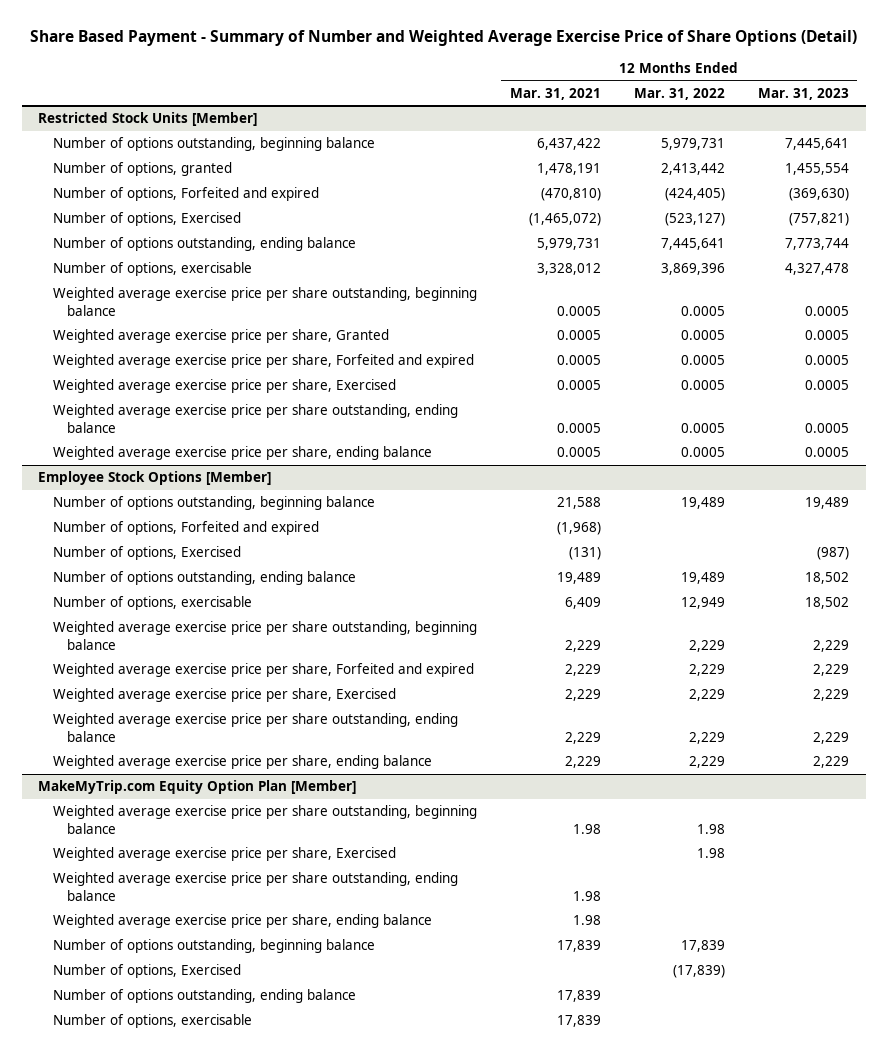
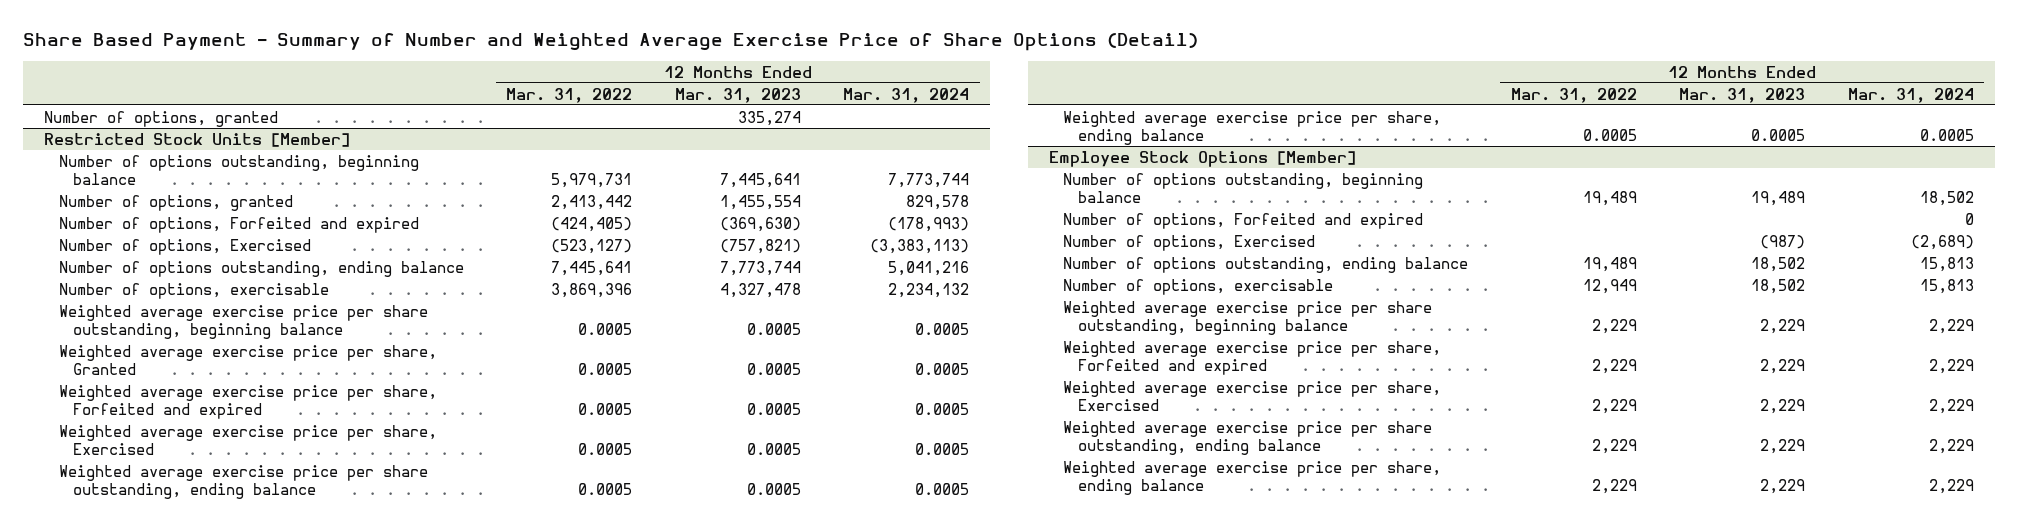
[509,87,601,100] Mar. 31, 2021 -> none
none -> [843,87,970,103] Mar. 31, 2024
none -> [44,110,279,127] Number of options, granted
[38,780,357,795] MakeMyTrip.com Equity Option Plan [Member] -> none
[52,805,477,834] Weighted average exercise price per share outstanding, beginning balance -> none
[52,847,396,862] Weighted average exercise price per share, Exercised -> none
[52,872,458,901] Weighted average exercise price per share outstanding, ending balance -> none
[52,914,432,929] Weighted average exercise price per share, ending balance -> none
[52,939,375,954] Number of options outstanding, beginning balance -> none
[52,964,241,979] Number of options, Exercised -> none
[52,989,356,1004] Number of options outstanding, ending balance -> none
[52,1014,252,1029] Number of options, exercisable -> none

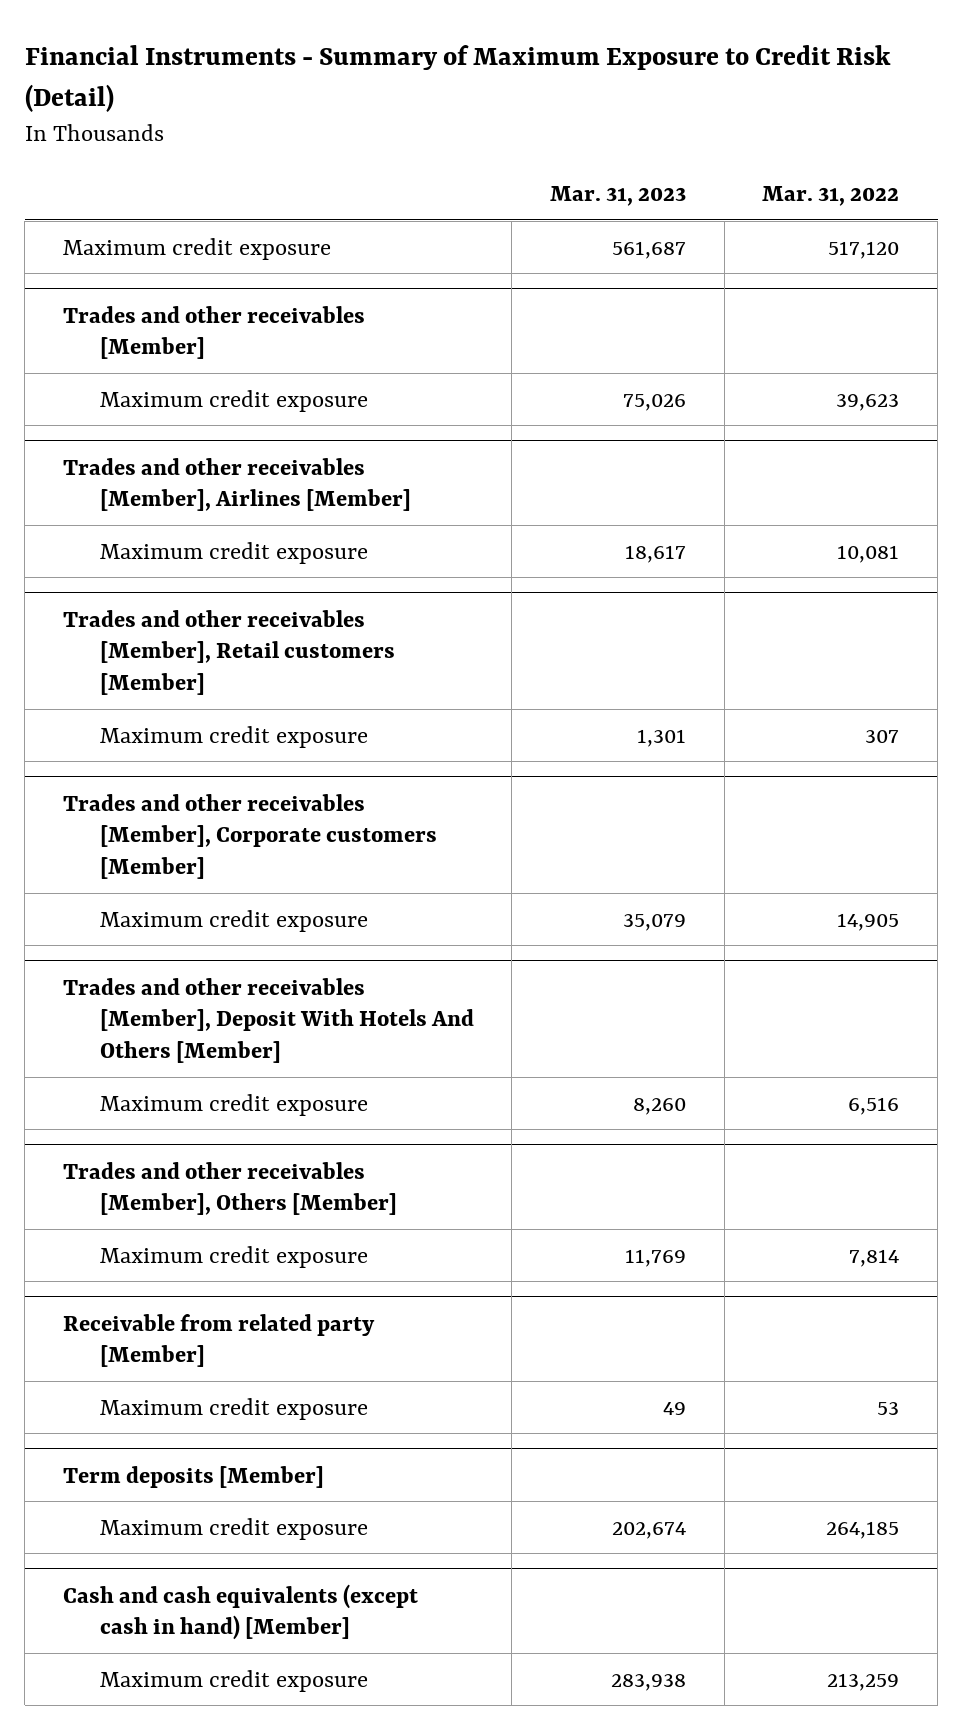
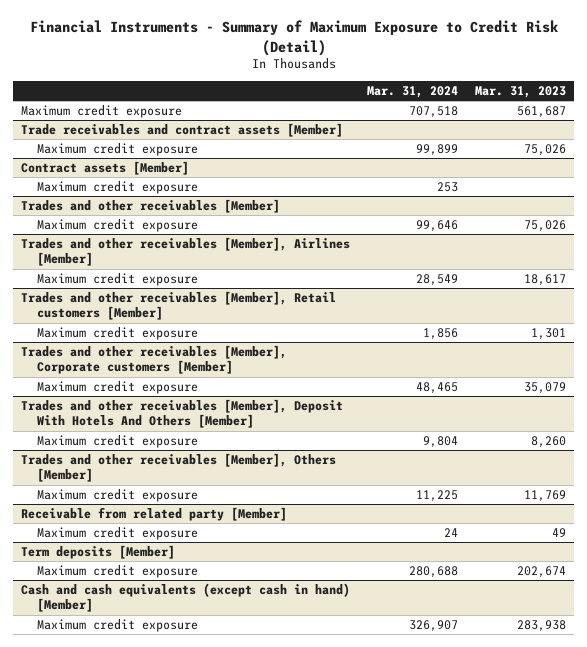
[762,185,900,206] Mar. 31, 2022 -> none
none -> [367,85,459,98] Mar. 31, 2024
none -> [21,123,344,138] Trade receivables and contract assets [Member]
none -> [37,143,199,157] Maximum credit exposure
none -> [21,161,190,176] Contract assets [Member]
none -> [37,181,199,195] Maximum credit exposure

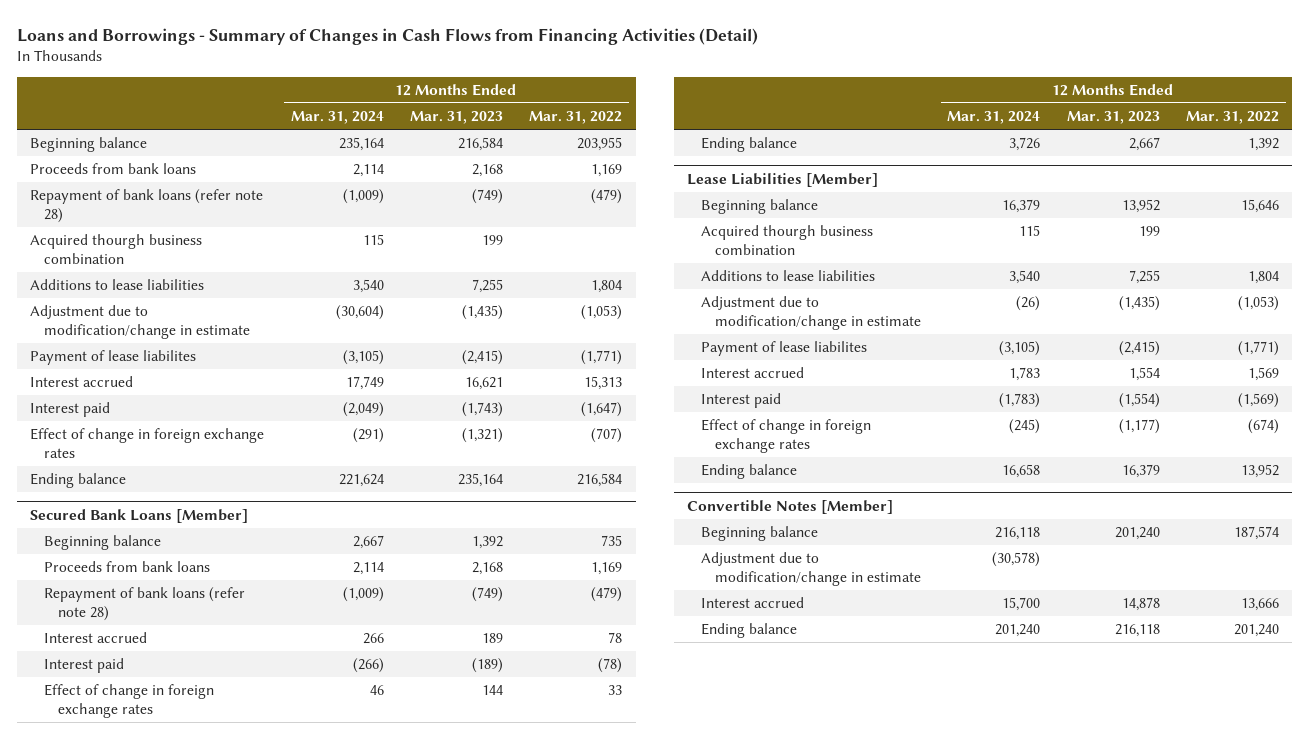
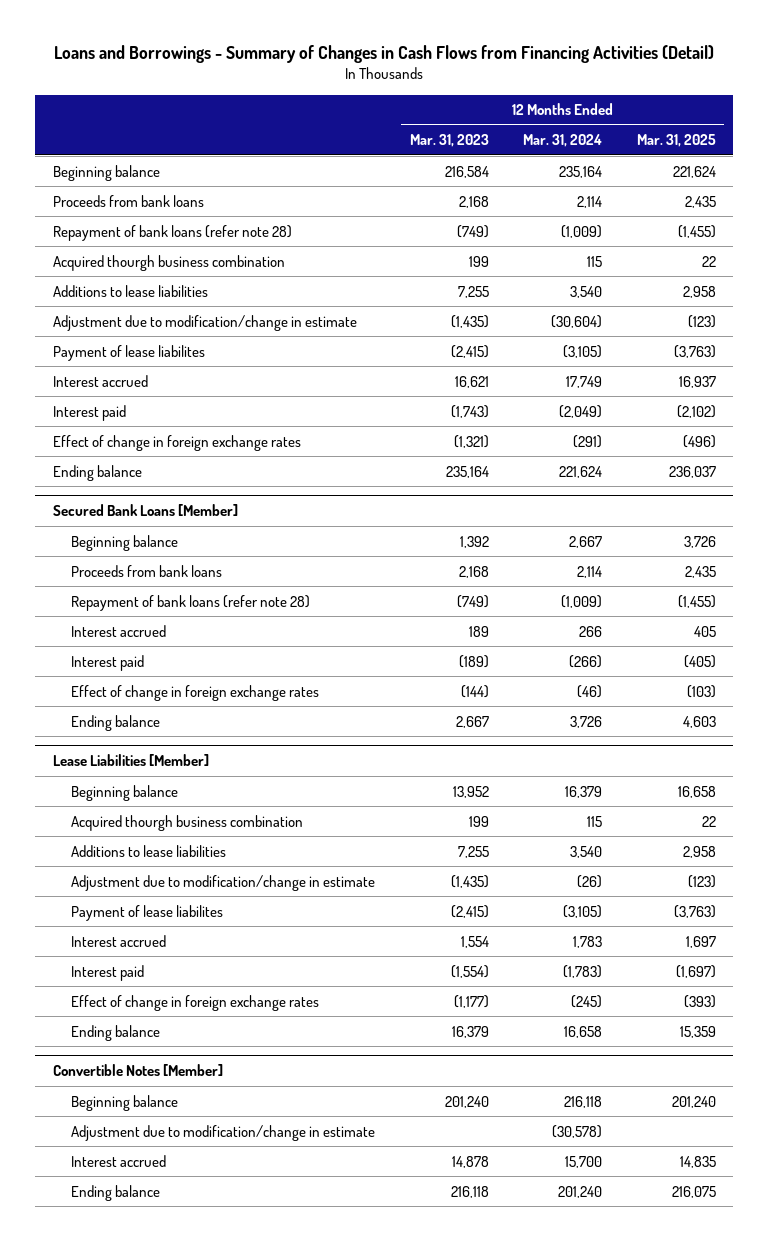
[529,111,623,125] Mar. 31, 2022 -> none
none -> [636,134,716,148] Mar. 31, 2025
[369,685,384,696] 46 -> [577,684,603,698] (46)
[481,685,503,696] 144 -> [460,684,489,698] (144)

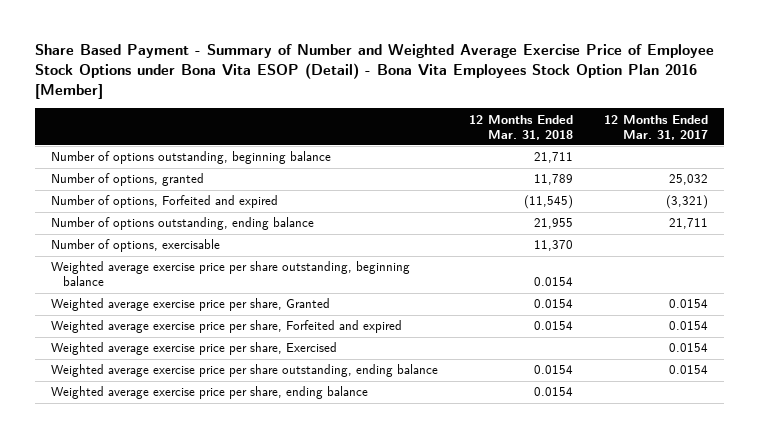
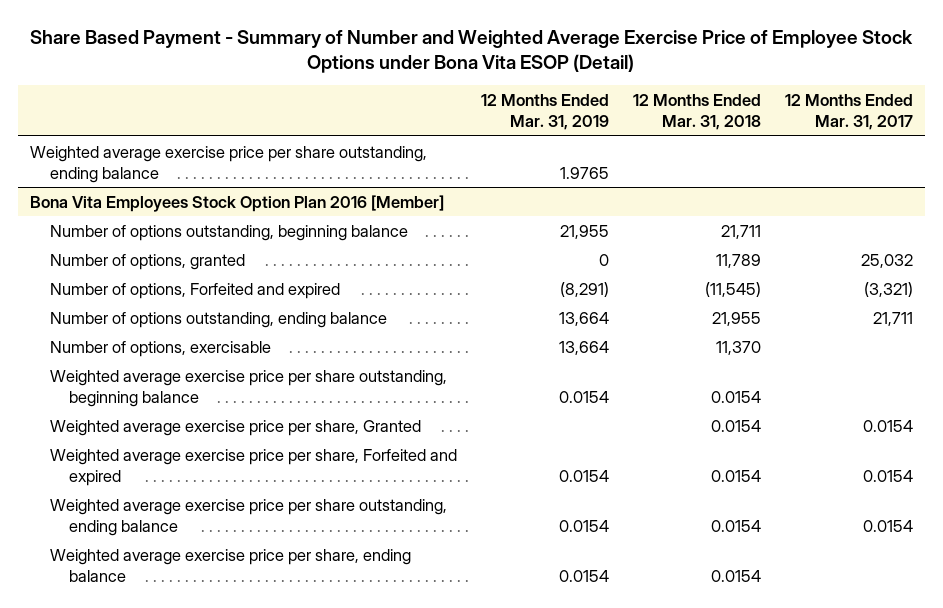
[35,44,715,100] Share Based Payment - Summary of Number and Weighted Average Exercise Price of Employee Stock Options under Bona Vita ESOP (Detail) - Bona Vita Employees Stock Option Plan 2016 [Member] -> [30,29,914,73] Share Based Payment - Summary of Number and Weighted Average Exercise Price of Employee Stock Options under Bona Vita ESOP (Detail)
none -> [480,93,609,131] 12 Months Ended Mar. 31, 2019
none -> [30,145,428,183] Weighted average exercise price per share outstanding, ending balance
none -> [30,194,445,212] Bona Vita Employees Stock Option Plan 2016 [Member]
[50,342,337,356] Weighted average exercise price per share, Exercised -> none

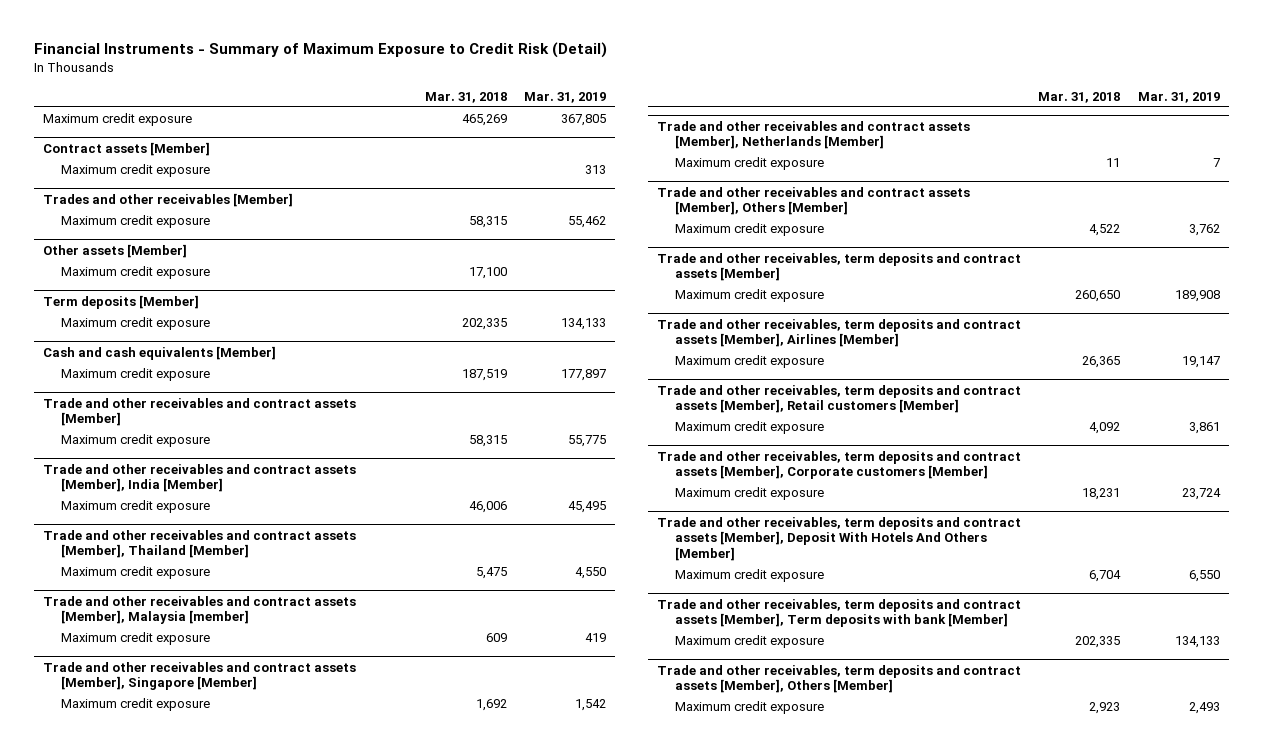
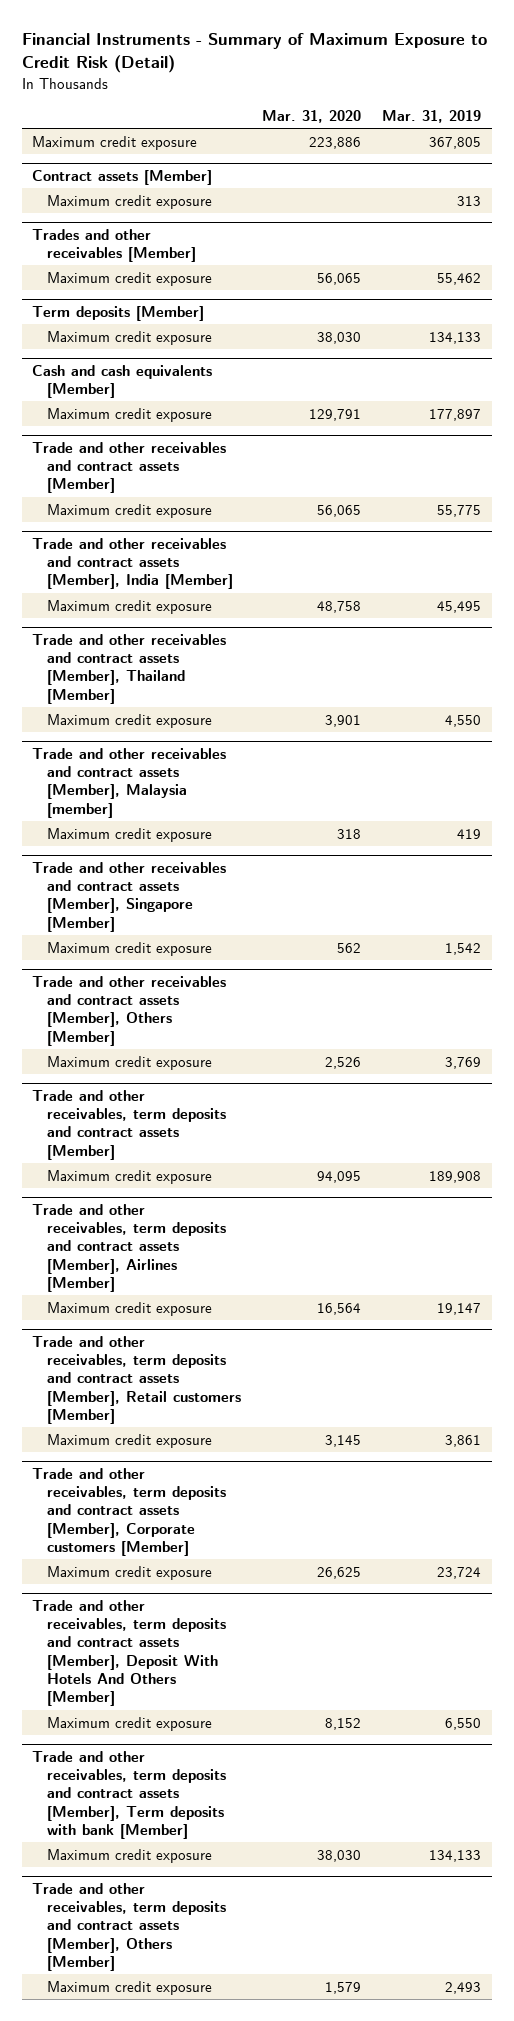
[424,91,507,103] Mar. 31, 2018 -> none
none -> [262,110,362,124] Mar. 31, 2020
[42,244,187,259] Other assets [Member] -> none
[60,266,210,280] Maximum credit exposure -> none
[656,121,970,150] Trade and other receivables and contract assets [Member], Netherlands [Member] -> none
[674,157,824,171] Maximum credit exposure -> none
[1188,224,1220,237] 3,762 -> [445,1056,482,1069] 3,769

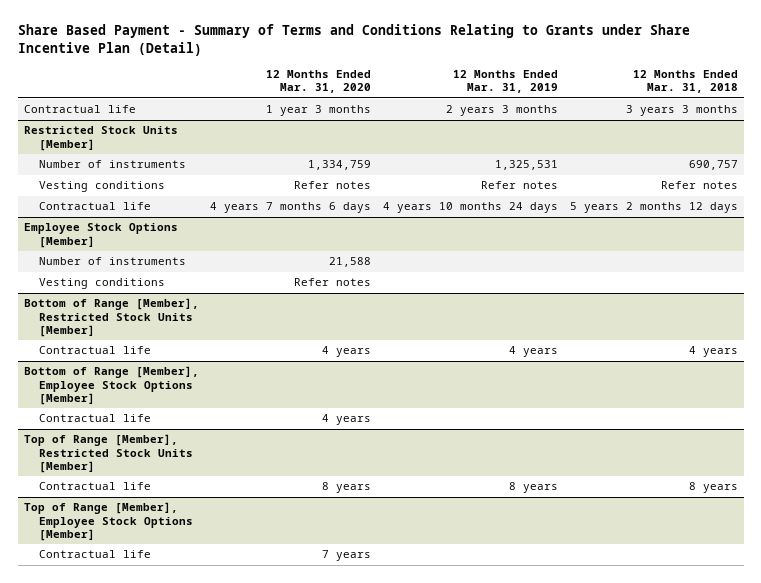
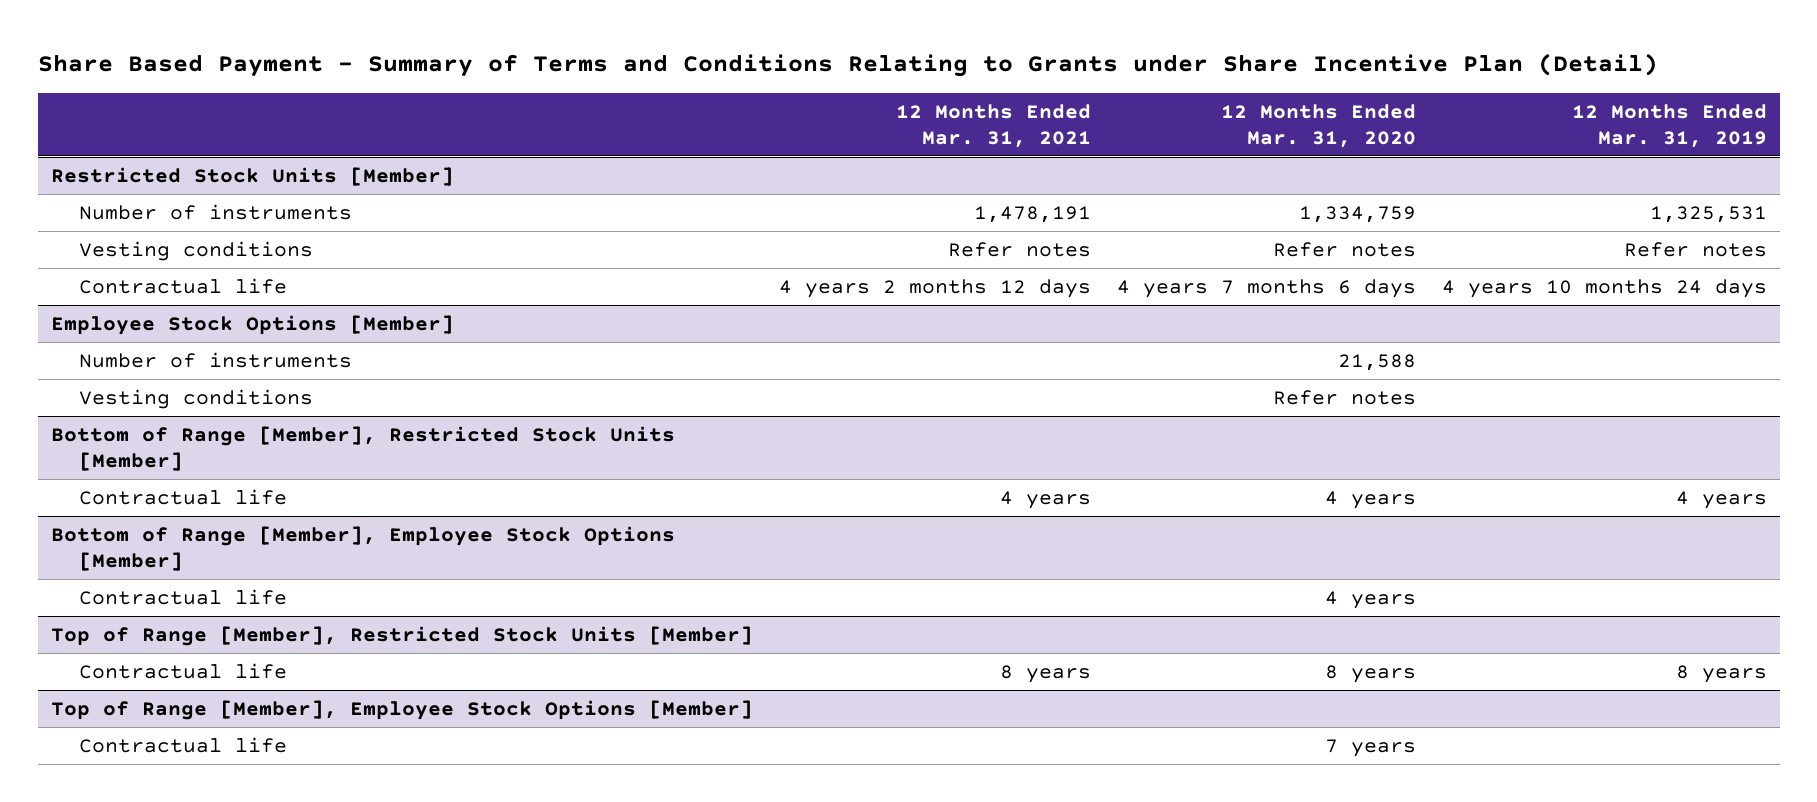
[632,70,738,94] 12 Months Ended Mar. 31, 2018 -> none
none -> [895,103,1091,148] 12 Months Ended Mar. 31, 2021
[23,105,136,114] Contractual life -> none

